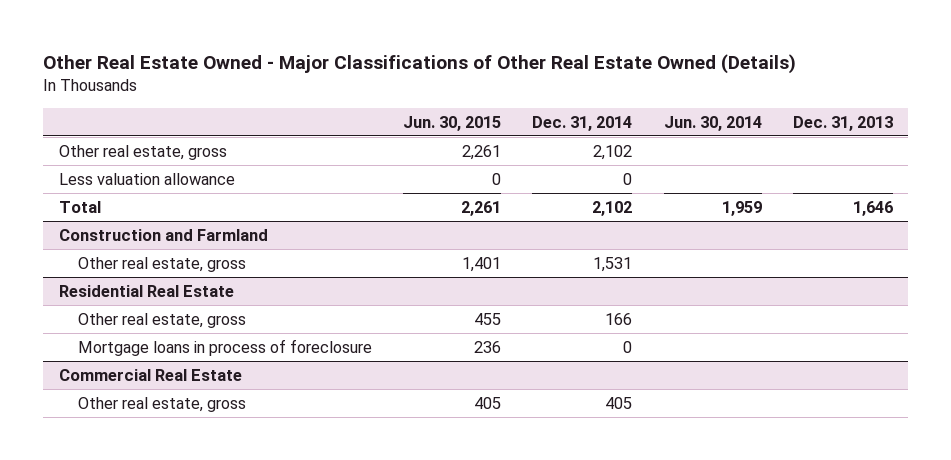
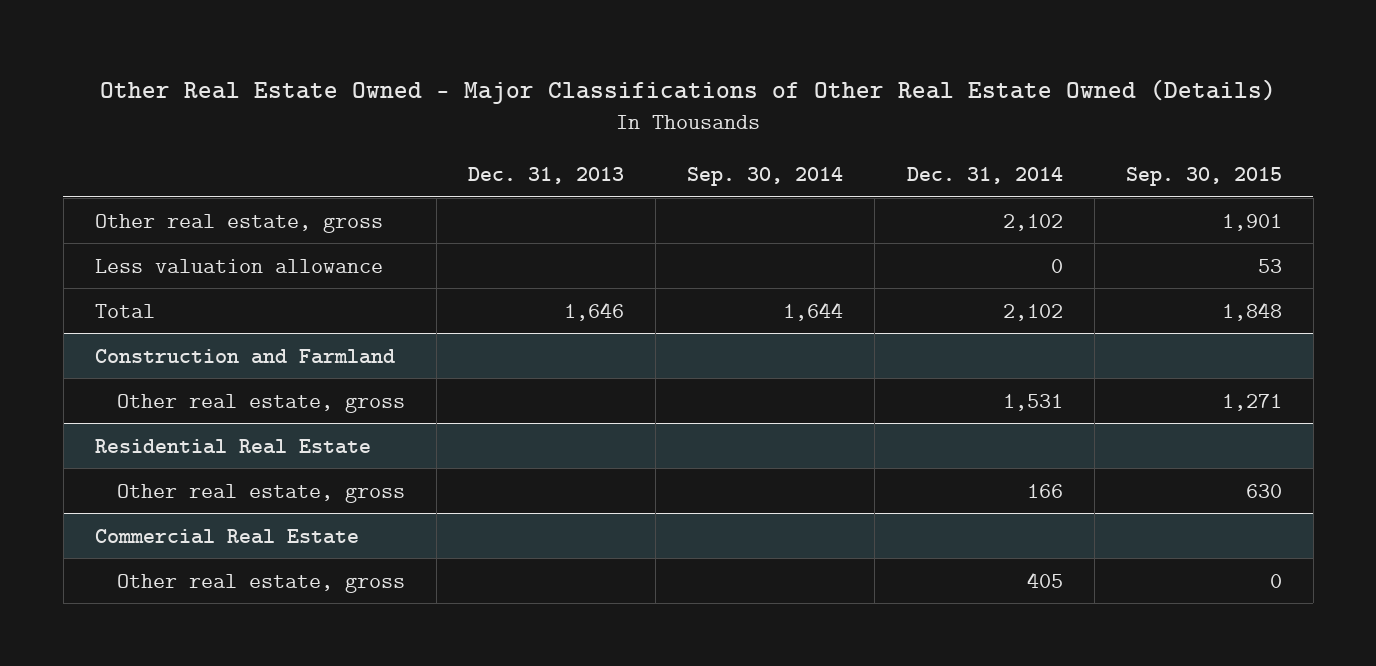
[403,115,502,131] Jun. 30, 2015 -> none
[663,115,762,131] Jun. 30, 2014 -> none
none -> [687,166,844,186] Sep. 30, 2014
none -> [1125,166,1282,186] Sep. 30, 2015
[78,338,373,356] Mortgage loans in process of foreclosure -> none

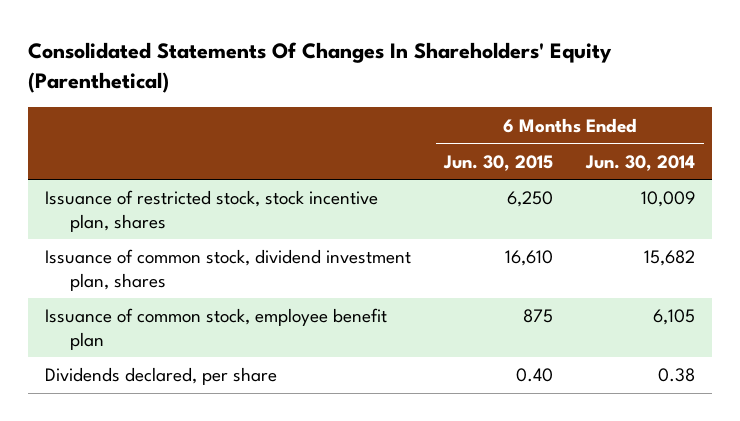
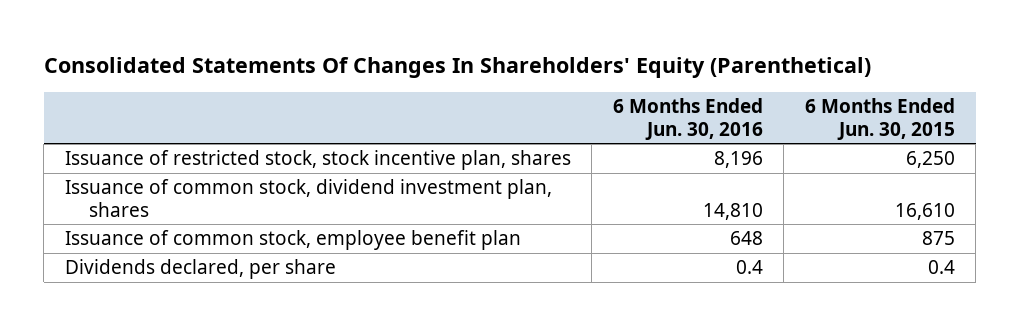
[585,154,696,171] Jun. 30, 2014 -> none
none -> [612,98,763,140] 6 Months Ended Jun. 30, 2016
[516,368,554,383] 0.40 -> [927,260,955,275] 0.4

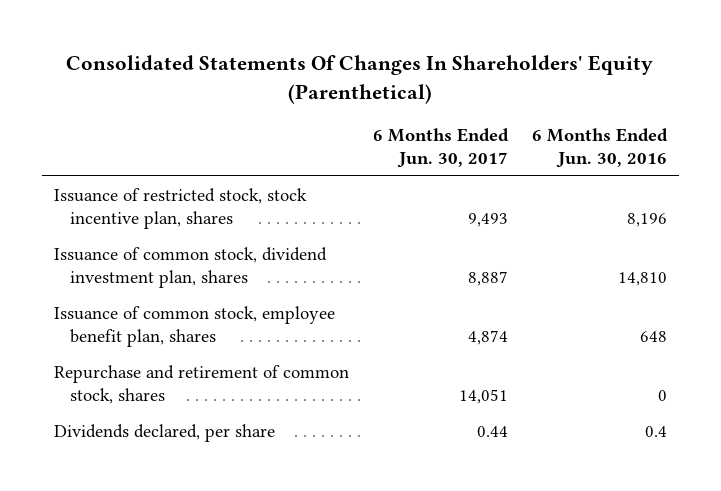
[804,98,955,140] 6 Months Ended Jun. 30, 2015 -> none
none -> [372,127,509,168] 6 Months Ended Jun. 30, 2017
[64,230,521,251] Issuance of common stock, employee benefit plan -> [53,305,335,347] Issuance of common stock, employee benefit plan, shares
none -> [53,364,349,404] Repurchase and retirement of common stock, shares

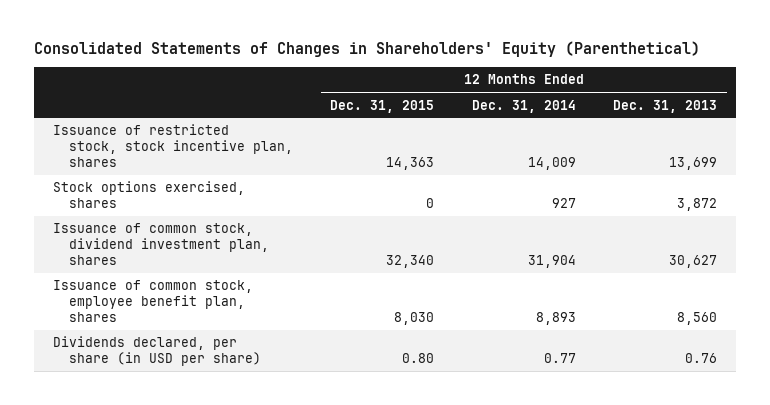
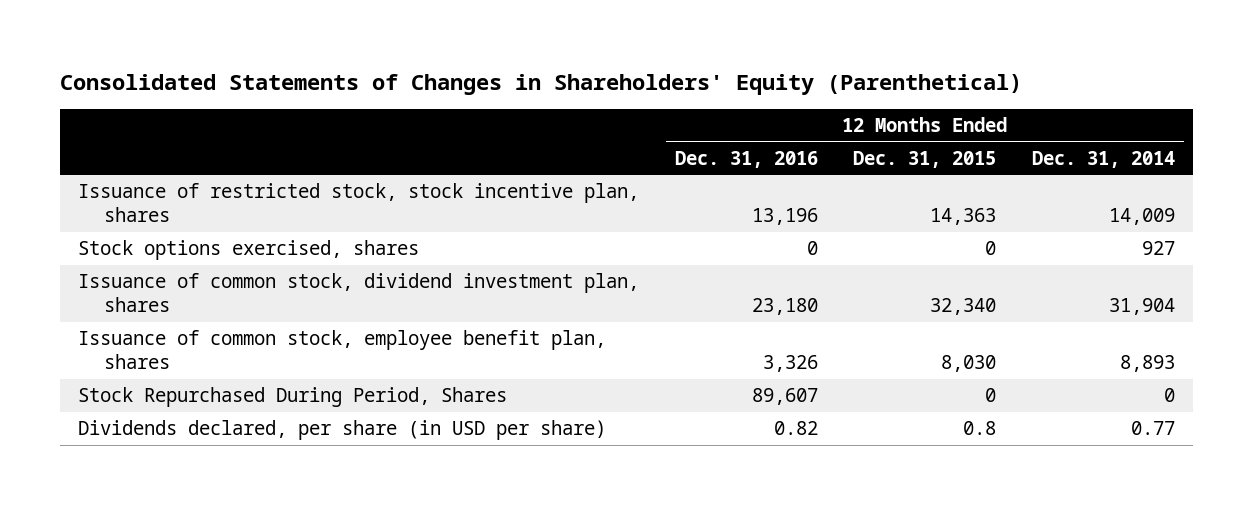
[613,99,718,113] Dec. 31, 2013 -> none
none -> [674,150,818,168] Dec. 31, 2016
none -> [78,387,508,408] Stock Repurchased During Period, Shares
[402,353,435,364] 0.80 -> [963,421,997,436] 0.8

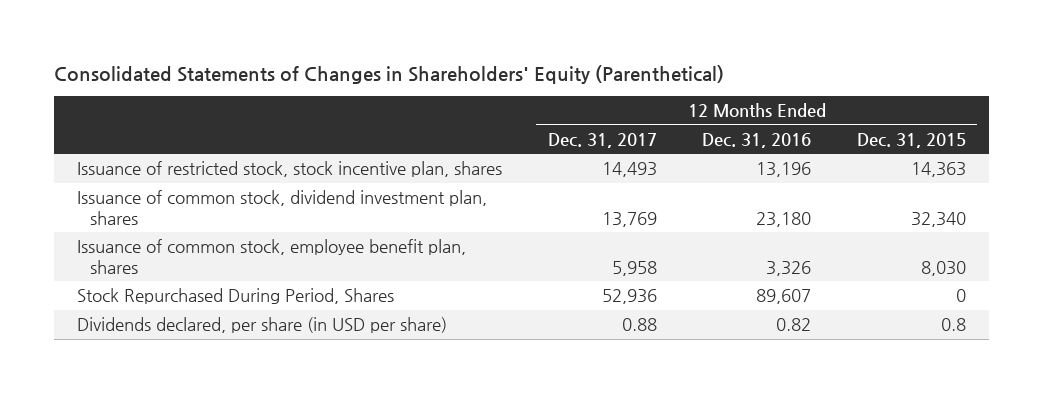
[1032,150,1176,168] Dec. 31, 2014 -> none
none -> [547,132,657,148] Dec. 31, 2017
[78,240,420,261] Stock options exercised, shares -> none

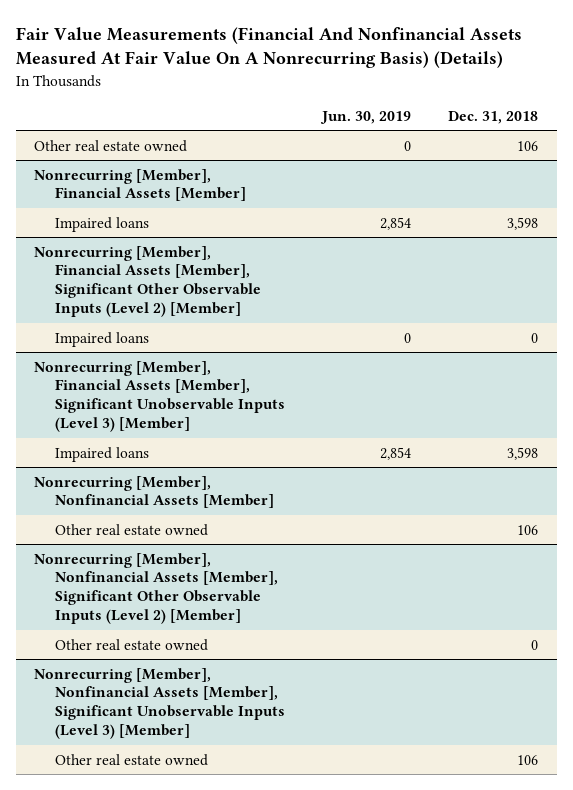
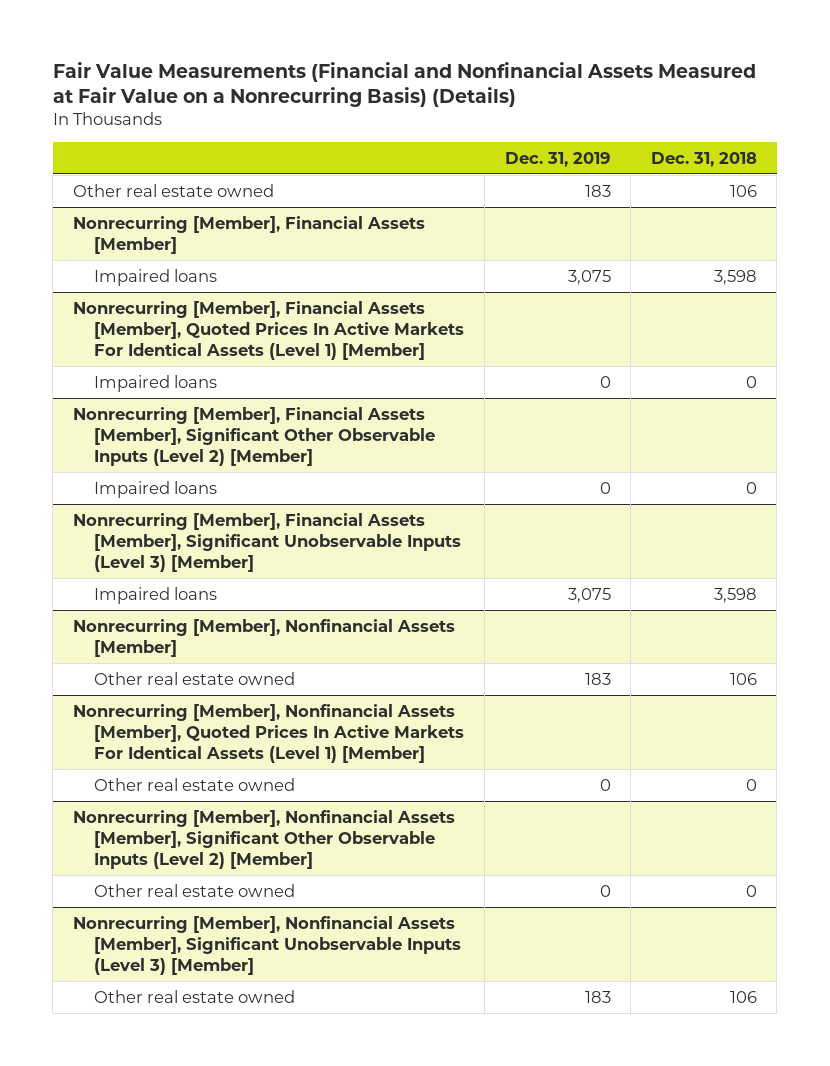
[15,27,522,69] Fair Value Measurements (Financial And Nonfinancial Assets Measured At Fair Value On A Nonrecurring Basis) (Details) -> [52,62,756,108] Fair Value Measurements (Financial and Nonfinancial Assets Measured at Fair Value on a Nonrecurring Basis) (Details)
[320,110,412,124] Jun. 30, 2019 -> none
none -> [504,151,611,167] Dec. 31, 2019
none -> [72,300,465,360] Nonrecurring [Member], Financial Assets [Member], Quoted Prices In Active Markets For Identical Assets (Level 1) [Member]
none -> [94,374,218,392] Impaired loans
none -> [72,703,465,763] Nonrecurring [Member], Nonfinancial Assets [Member], Quoted Prices In Active Markets For Identical Assets (Level 1) [Member]
none -> [94,777,296,791] Other real estate owned

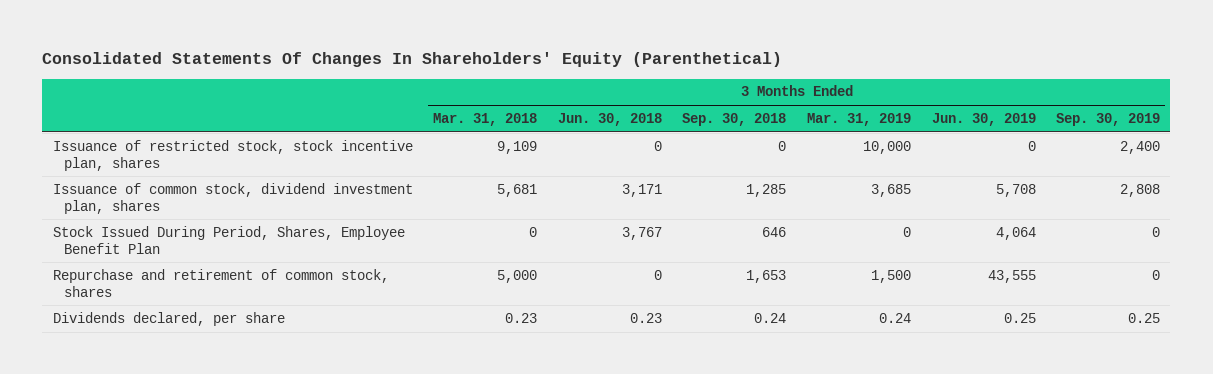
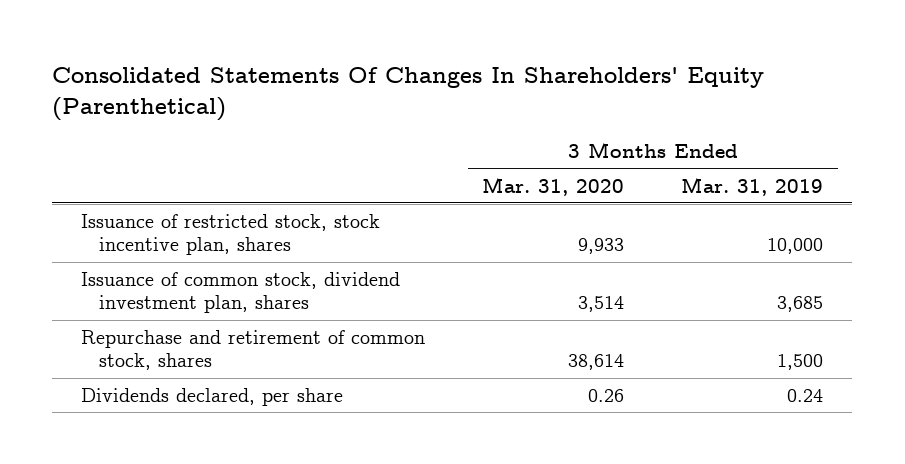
[433,113,538,127] Mar. 31, 2018 -> none
[557,113,662,127] Jun. 30, 2018 -> none
[682,113,787,127] Sep. 30, 2018 -> none
[931,113,1036,127] Jun. 30, 2019 -> none
[1056,113,1161,127] Sep. 30, 2019 -> none
none -> [482,176,625,196] Mar. 31, 2020
[52,225,405,254] Stock Issued During Period, Shares, Employee Benefit Plan -> none

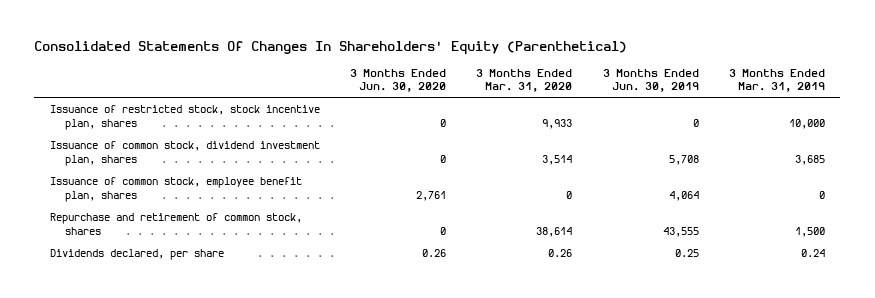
none -> [349,68,446,93] 3 Months Ended Jun. 30, 2020
none -> [602,68,699,93] 3 Months Ended Jun. 30, 2019
none -> [49,177,302,202] Issuance of common stock, employee benefit plan, shares

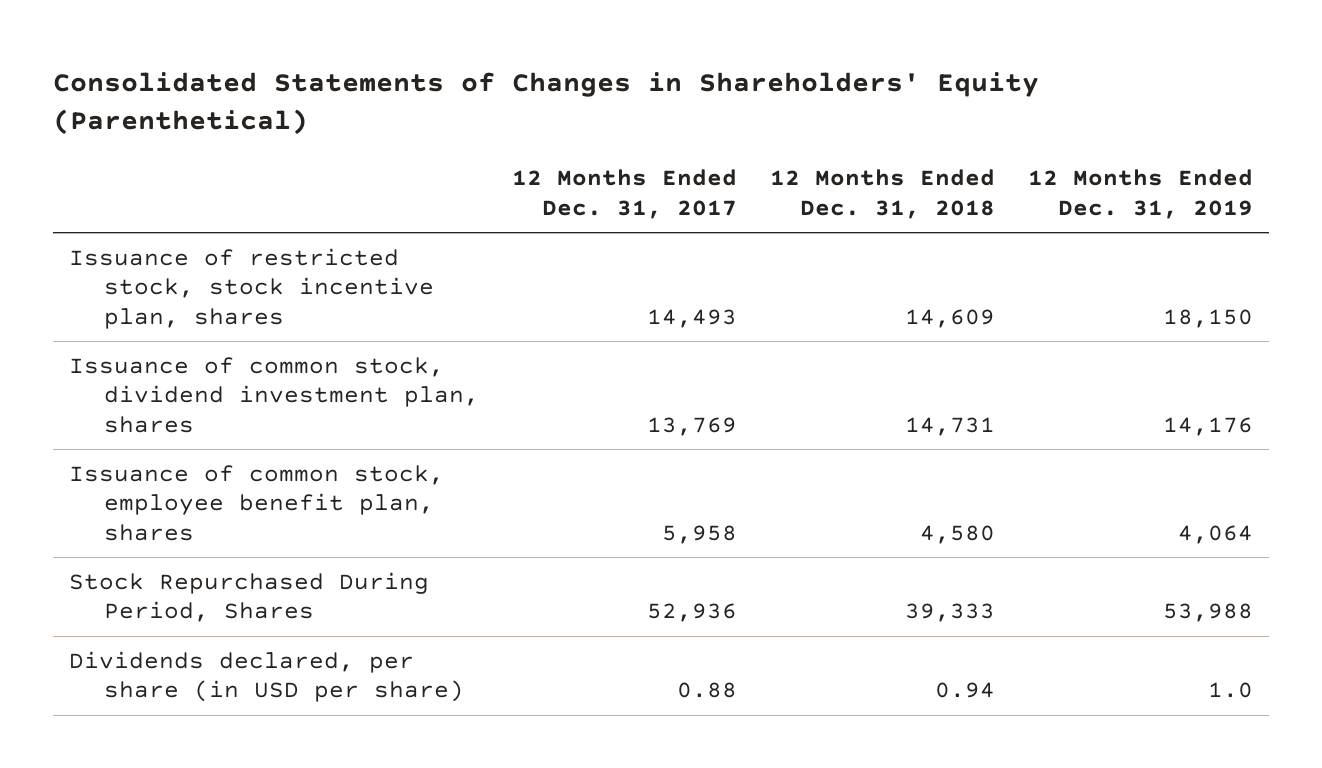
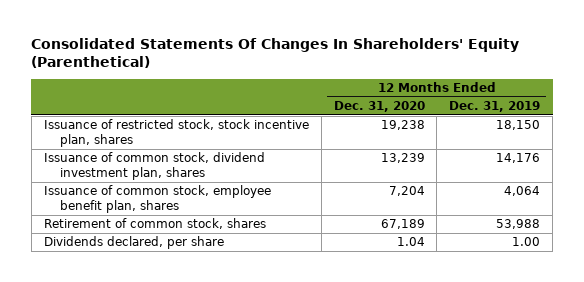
[52,71,1039,135] Consolidated Statements of Changes in Shareholders' Equity (Parenthetical) -> [31,38,520,69] Consolidated Statements Of Changes In Shareholders' Equity (Parenthetical)
[511,169,737,219] 12 Months Ended Dec. 31, 2017 -> none
[769,169,995,219] 12 Months Ended Dec. 31, 2018 -> none
none -> [333,100,425,112] Dec. 31, 2020
[69,571,430,623] Stock Repurchased During Period, Shares -> [43,218,266,230] Retirement of common stock, shares
[69,650,464,703] Dividends declared, per share (in USD per share) -> [43,236,224,250] Dividends declared, per share
[1207,682,1253,699] 1.0 -> [512,237,541,247] 1.00

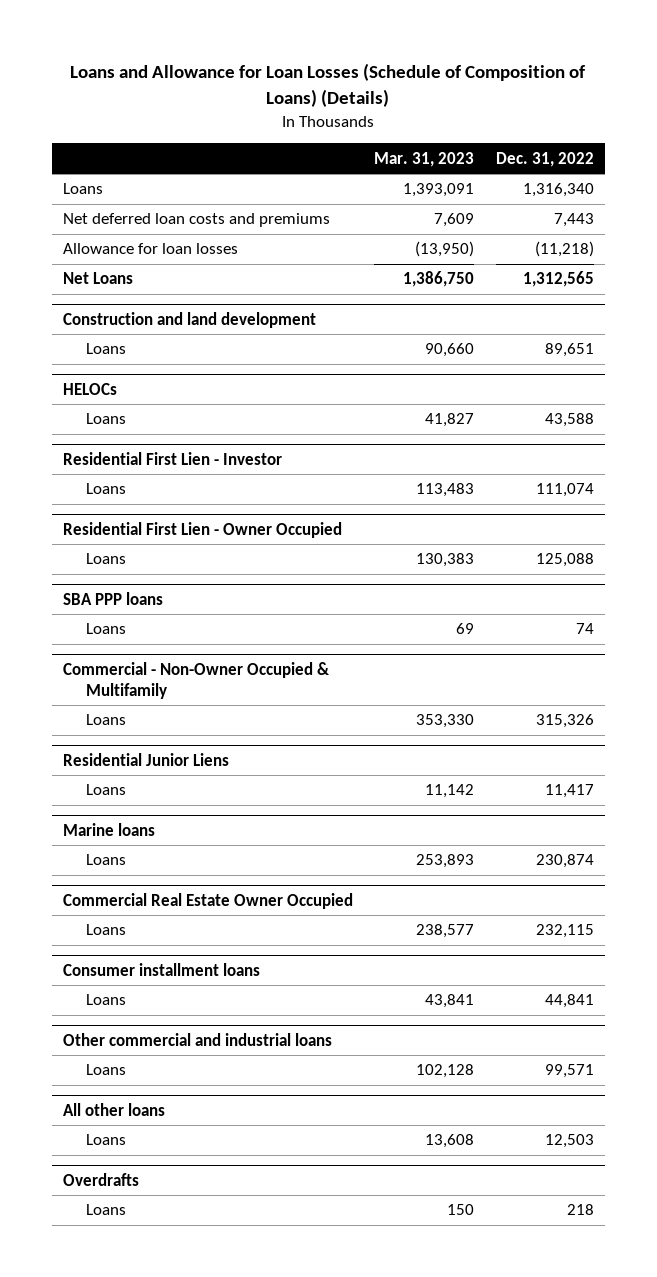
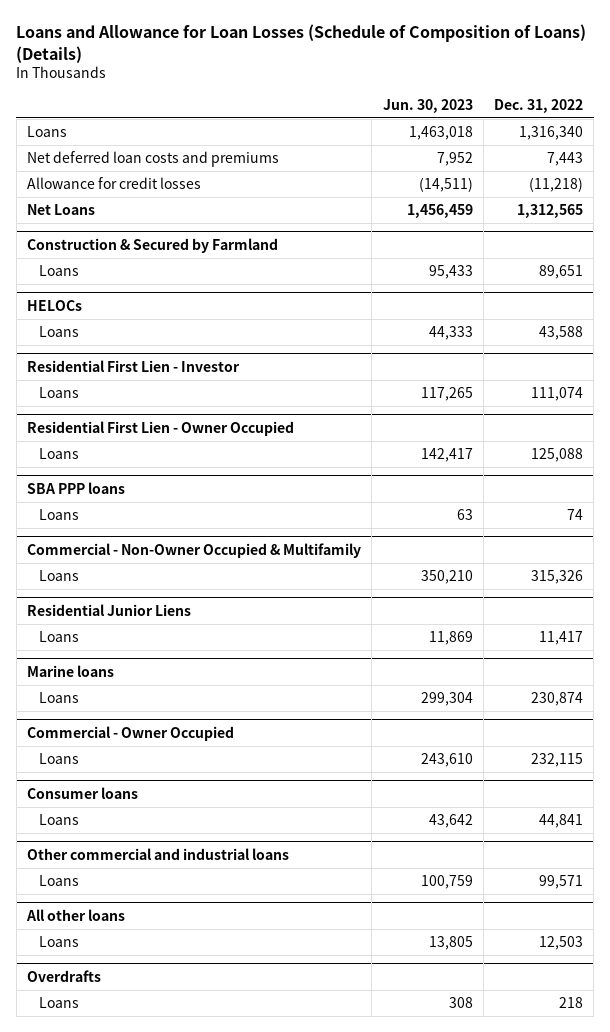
[374,151,475,167] Mar. 31, 2023 -> none
none -> [382,99,473,114] Jun. 30, 2023
[63,243,239,255] Allowance for loan losses -> [27,176,202,189] Allowance for credit losses
[63,311,317,328] Construction and land development -> [27,237,279,253] Construction & Secured by Farmland
[63,892,354,909] Commercial Real Estate Owner Occupied -> [27,725,235,741] Commercial - Owner Occupied
[63,962,261,976] Consumer installment loans -> [27,786,139,799] Consumer loans

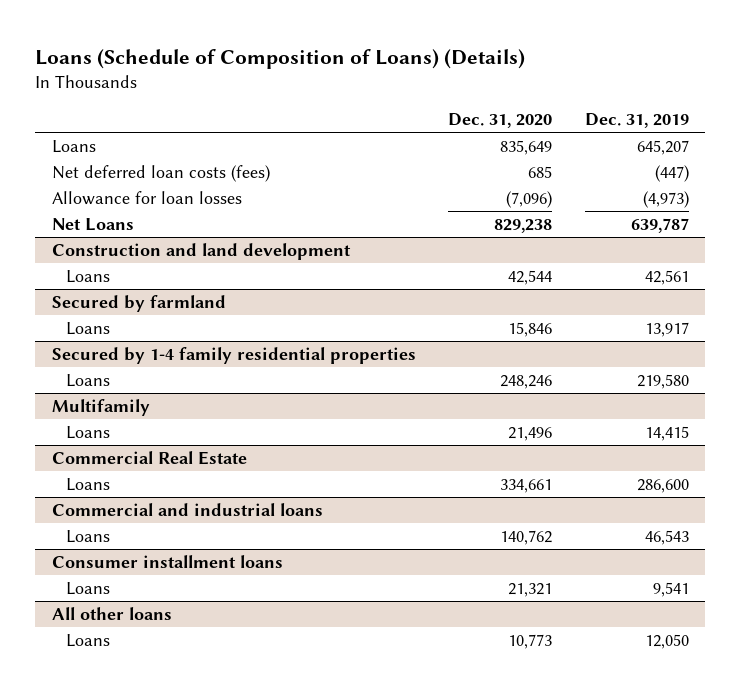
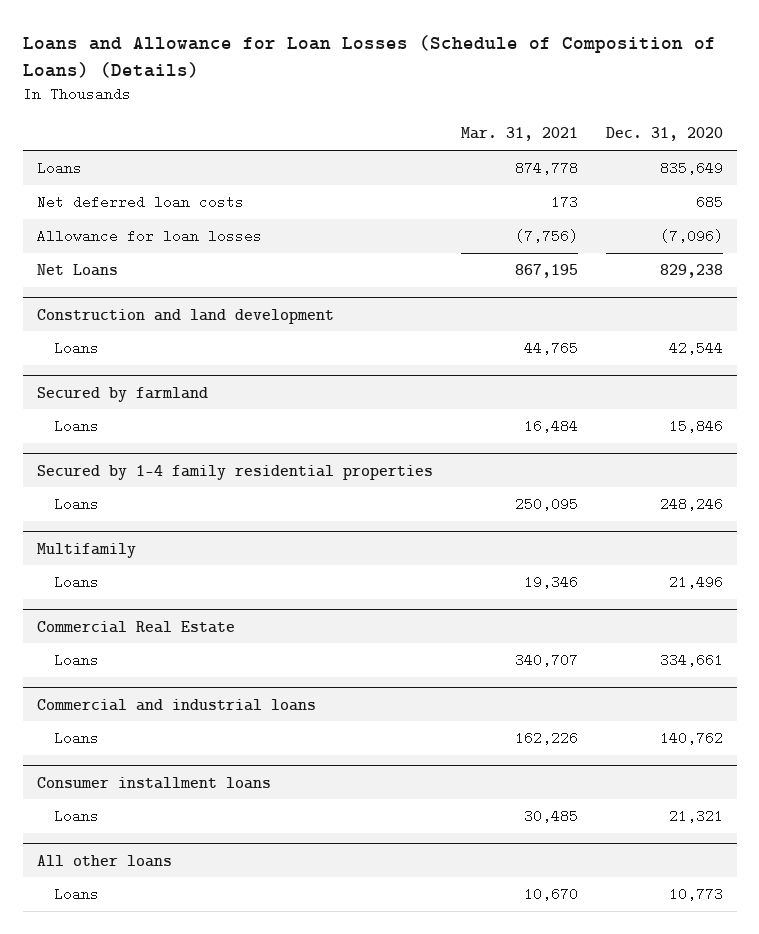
[35,48,526,69] Loans (Schedule of Composition of Loans) (Details) -> [22,35,716,78] Loans and Allowance for Loan Losses (Schedule of Composition of Loans) (Details)
[584,113,689,129] Dec. 31, 2019 -> none
none -> [460,127,578,142] Mar. 31, 2021
[51,164,270,182] Net deferred loan costs (fees) -> [36,195,244,210] Net deferred loan costs

